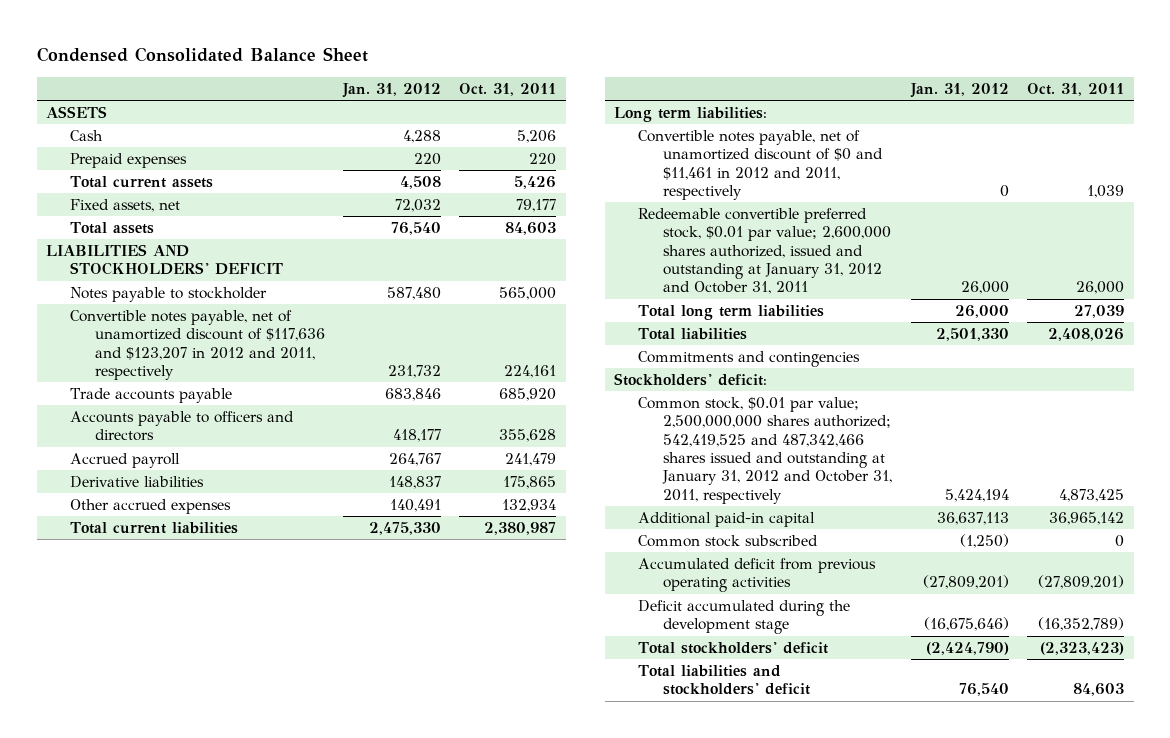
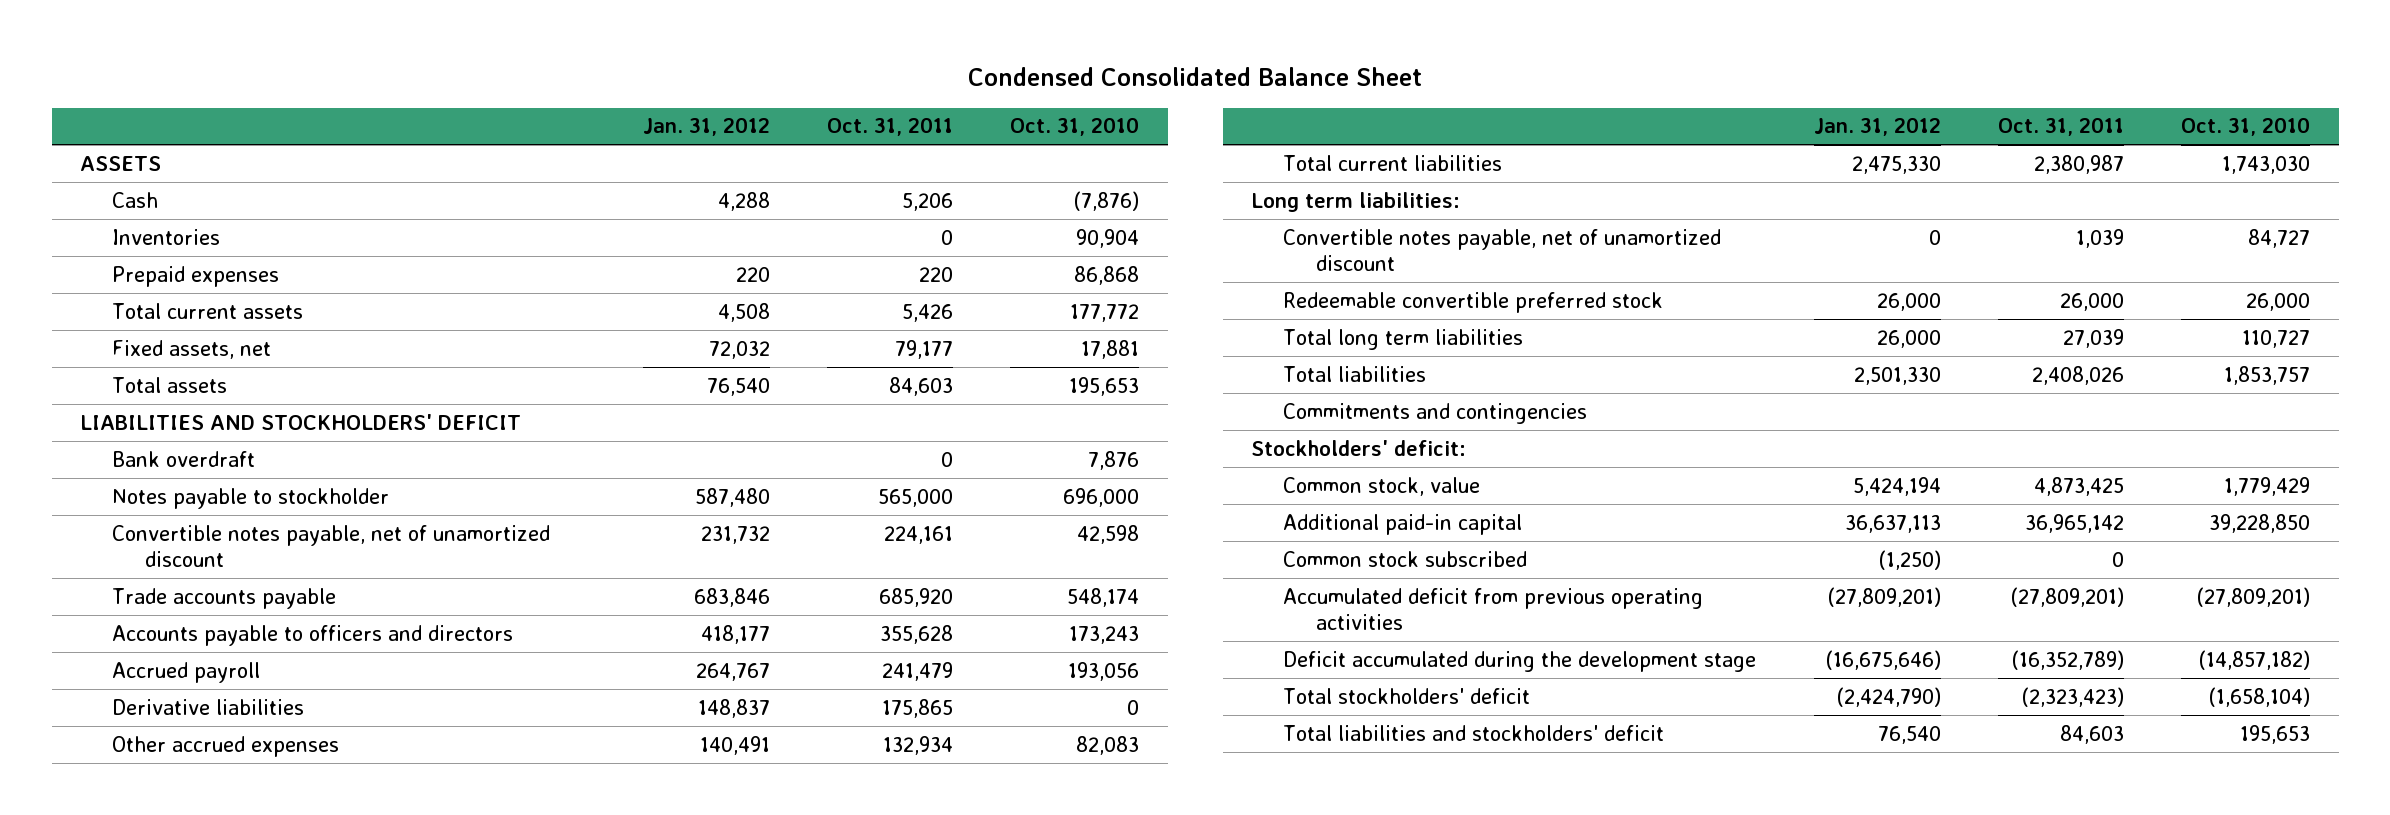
none -> [1010,117,1140,137] Oct. 31, 2010
none -> [112,228,221,245] Inventories
none -> [112,450,256,467] Bank overdraft
[70,310,325,381] Convertible notes payable, net of unamortized discount of $117,636 and $123,207 in 2012 and 2011, respectively -> [112,524,551,567] Convertible notes payable, net of unamortized discount
[638,130,883,201] Convertible notes payable, net of unamortized discount of $0 and $11,461 in 2012 and 2011, respectively -> [1283,228,1722,271] Convertible notes payable, net of unamortized discount
[638,208,891,295] Redeemable convertible preferred stock, $0.01 par value; 2,600,000 shares authorized, issued and outstanding at January 31, 2012 and October 31, 2011 -> [1283,291,1664,313] Redeemable convertible preferred stock
[638,397,892,504] Common stock, $0.01 par value; 2,500,000,000 shares authorized; 542,419,525 and 487,342,466 shares issued and outstanding at January 31, 2012 and October 31, 2011, respectively -> [1283,476,1481,496] Common stock, value

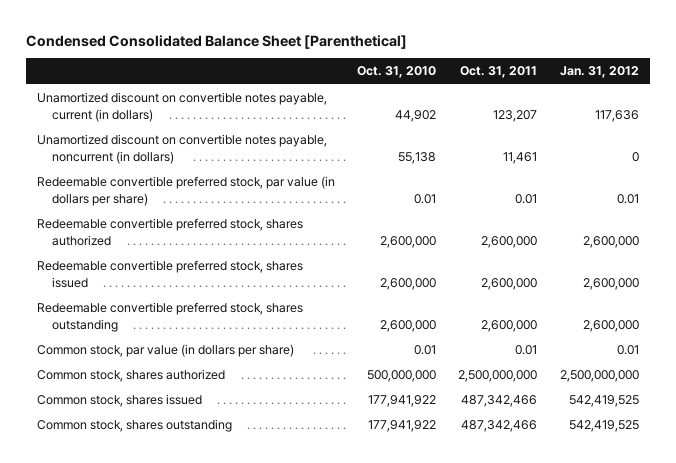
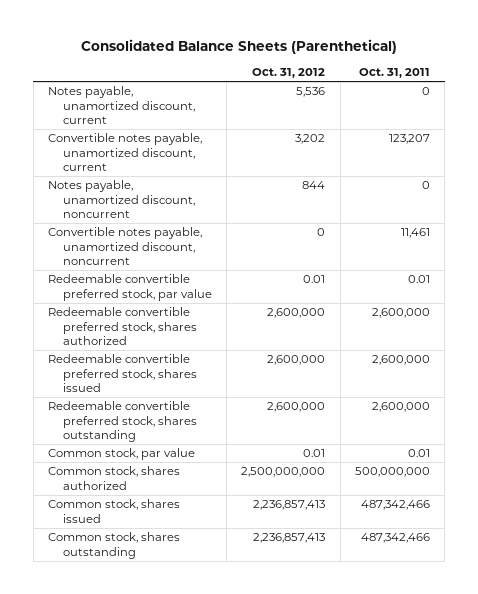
[25,34,407,49] Condensed Consolidated Balance Sheet [Parenthetical] -> [80,39,397,55] Consolidated Balance Sheets (Parenthetical)
[357,66,437,79] Oct. 31, 2010 -> none
[559,66,639,79] Jan. 31, 2012 -> none
none -> [252,68,326,79] Oct. 31, 2012
none -> [47,86,195,125] Notes payable, unamortized discount, current
[37,92,328,122] Unamortized discount on convertible notes payable, current (in dollars) -> [47,133,202,172] Convertible notes payable, unamortized discount, current
none -> [47,180,195,219] Notes payable, unamortized discount, noncurrent
[37,134,328,164] Unamortized discount on convertible notes payable, noncurrent (in dollars) -> [47,227,202,266] Convertible notes payable, unamortized discount, noncurrent
[37,176,336,206] Redeemable convertible preferred stock, par value (in dollars per share) -> [47,274,212,301] Redeemable convertible preferred stock, par value
[37,344,295,358] Common stock, par value (in dollars per share) -> [47,448,195,461] Common stock, par value
[458,370,538,383] 2,500,000,000 -> [355,467,431,478] 500,000,000

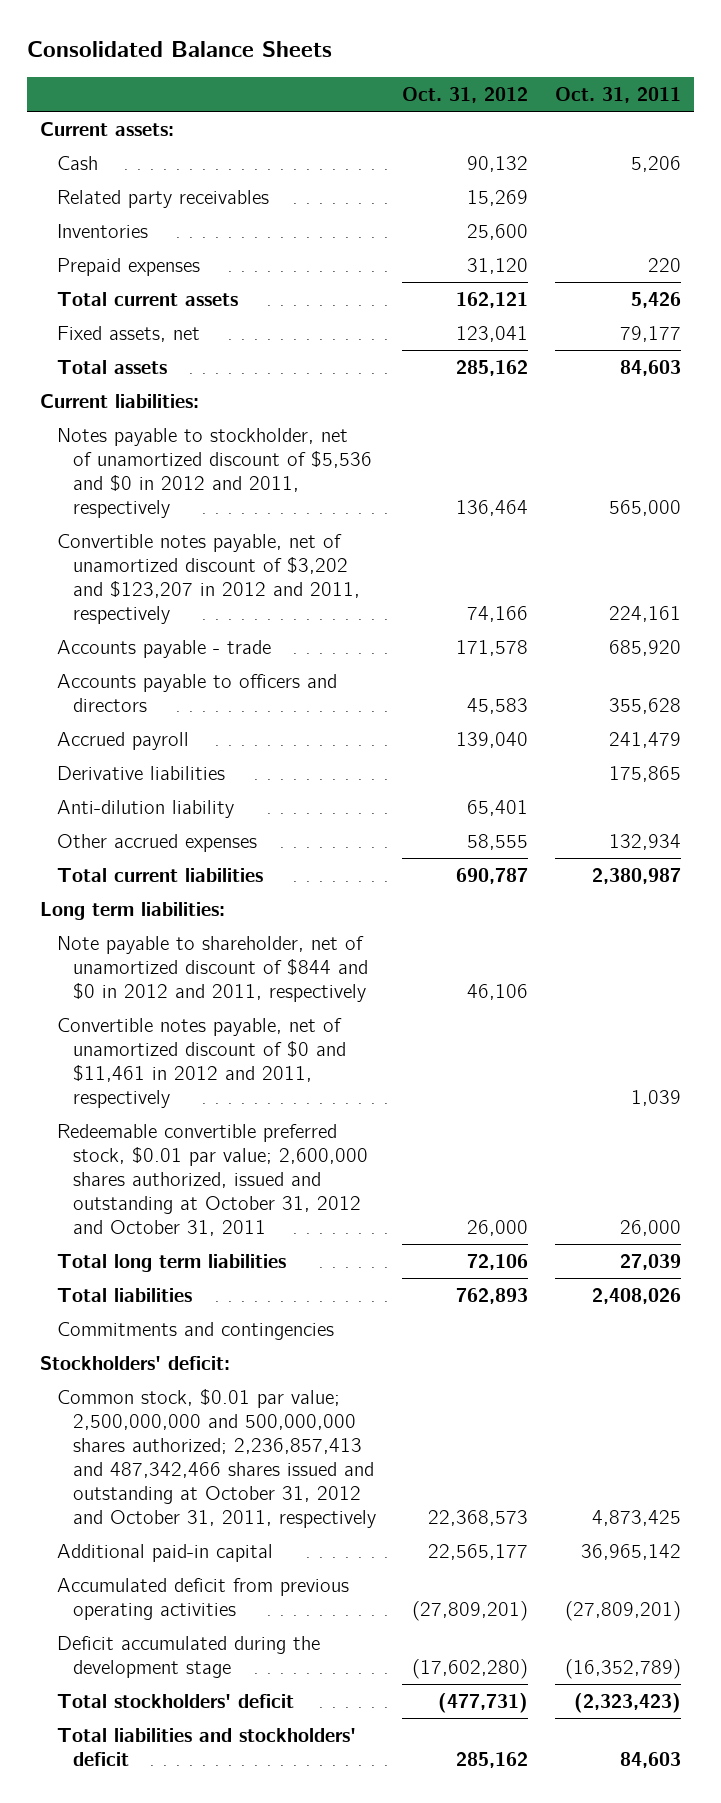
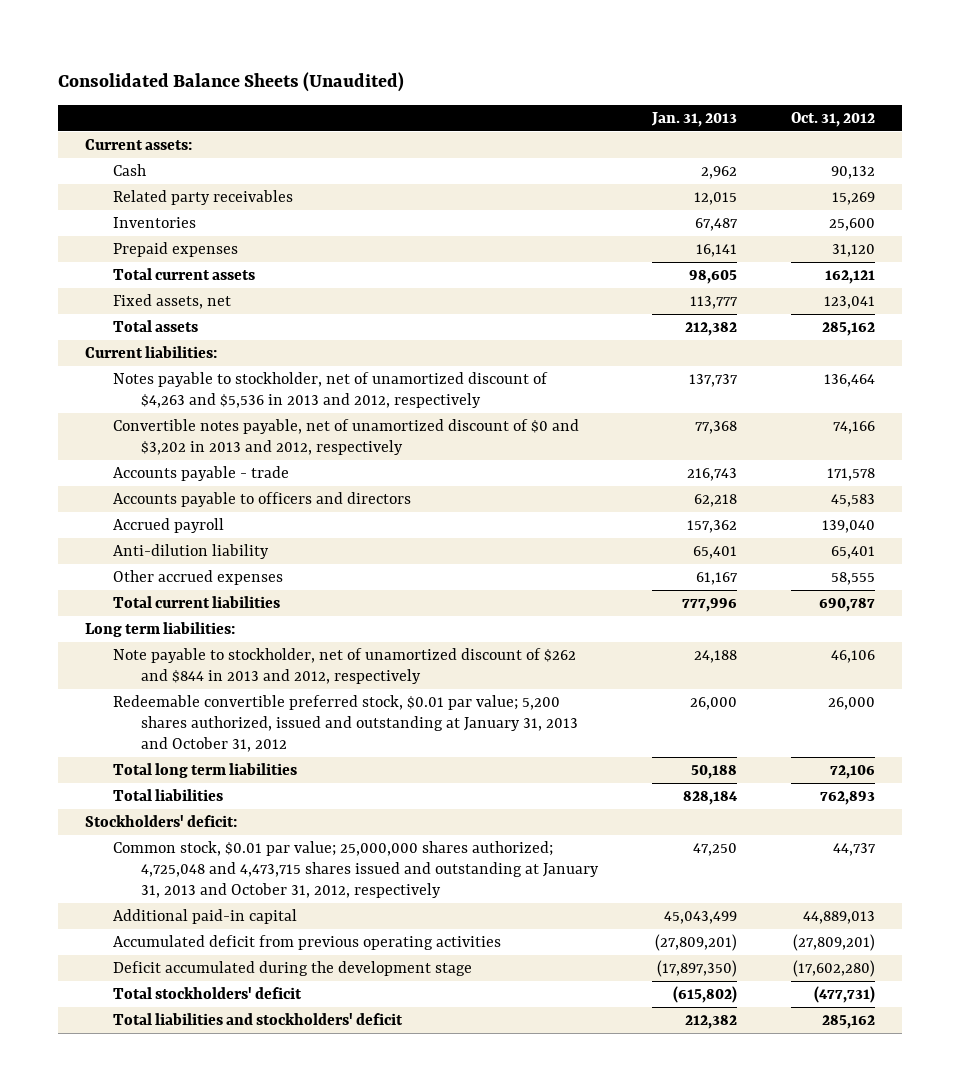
[27,41,333,58] Consolidated Balance Sheets -> [58,71,405,92] Consolidated Balance Sheets (Unaudited)
[554,86,681,103] Oct. 31, 2011 -> none
none -> [651,111,738,127] Jan. 31, 2013
[56,427,372,518] Notes payable to stockholder, net of unamortized discount of $5,536 and $0 in 2012 and 2011, respectively -> [113,372,549,409] Notes payable to stockholder, net of unamortized discount of $4,263 and $5,536 in 2013 and 2012, respectively
[56,533,360,624] Convertible notes payable, net of unamortized discount of $3,202 and $123,207 in 2012 and 2011, respectively -> [113,419,580,456] Convertible notes payable, net of unamortized discount of $0 and $3,202 in 2013 and 2012, respectively
[56,765,225,780] Derivative liabilities -> none
[56,1017,346,1108] Convertible notes payable, net of unamortized discount of $0 and $11,461 in 2012 and 2011, respectively -> none
[56,935,368,1002] Note payable to shareholder, net of unamortized discount of $844 and $0 in 2012 and 2011, respectively -> [113,648,577,685] Note payable to stockholder, net of unamortized discount of $262 and $844 in 2013 and 2012, respectively
[56,1123,368,1237] Redeemable convertible preferred stock, $0.01 par value; 2,600,000 shares authorized, issued and outstanding at October 31, 2012 and October 31, 2011 -> [113,695,579,753] Redeemable convertible preferred stock, $0.01 par value; 5,200 shares authorized, issued and outstanding at January 31, 2013 and October 31, 2012
[56,1321,334,1340] Commitments and contingencies -> none
[56,1388,376,1529] Common stock, $0.01 par value; 2,500,000,000 and 500,000,000 shares authorized; 2,236,857,413 and 487,342,466 shares issued and outstanding at October 31, 2012 and October 31, 2011, respectively -> [113,841,600,899] Common stock, $0.01 par value; 25,000,000 shares authorized; 4,725,048 and 4,473,715 shares issued and outstanding at January 31, 2013 and October 31, 2012, respectively
[428,1510,529,1527] 22,368,573 -> [832,843,876,857] 44,737
[428,1543,529,1560] 22,565,177 -> [802,911,875,925] 44,889,013

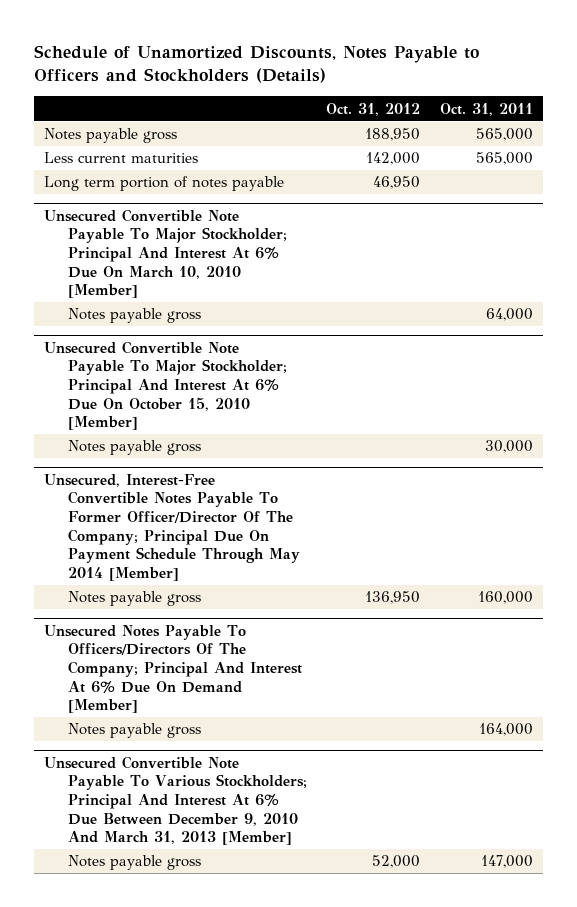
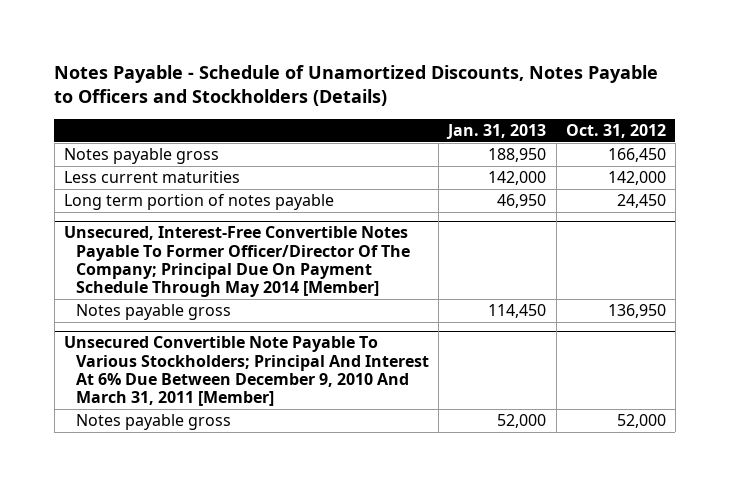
[34,44,480,84] Schedule of Unamortized Discounts, Notes Payable to Officers and Stockholders (Details) -> [54,64,659,107] Notes Payable - Schedule of Unamortized Discounts, Notes Payable to Officers and Stockholders (Details)
[439,102,533,116] Oct. 31, 2011 -> none
none -> [446,124,547,140] Jan. 31, 2013
[365,128,421,142] 188,950 -> [607,148,666,163] 166,450
[44,208,287,299] Unsecured Convertible Note Payable To Major Stockholder; Principal And Interest At 6% Due On March 10, 2010 [Member] -> none
[67,308,201,324] Notes payable gross -> none
[44,340,287,431] Unsecured Convertible Note Payable To Major Stockholder; Principal And Interest At 6% Due On October 15, 2010 [Member] -> none
[67,440,201,456] Notes payable gross -> none
[373,176,421,190] 46,950 -> [616,194,666,209] 24,450
[44,624,302,714] Unsecured Notes Payable To Officers/Directors Of The Company; Principal And Interest At 6% Due On Demand [Member] -> none
[67,723,201,739] Notes payable gross -> none
[44,755,307,846] Unsecured Convertible Note Payable To Various Stockholders; Principal And Interest At 6% Due Between December 9, 2010 And March 31, 2013 [Member] -> [63,336,430,407] Unsecured Convertible Note Payable To Various Stockholders; Principal And Interest At 6% Due Between December 9, 2010 And March 31, 2011 [Member]

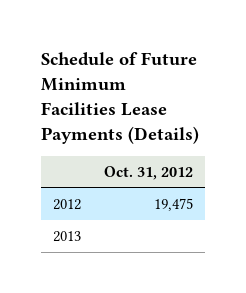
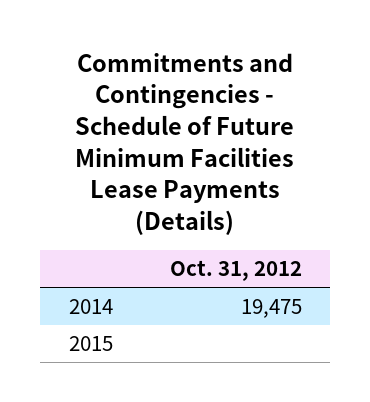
[40,52,199,144] Schedule of Future Minimum Facilities Lease Payments (Details) -> [75,52,295,236] Commitments and Contingencies - Schedule of Future Minimum Facilities Lease Payments (Details)
[52,198,81,210] 2012 -> [68,298,113,314] 2014
[52,230,81,242] 2013 -> [68,335,113,351] 2015

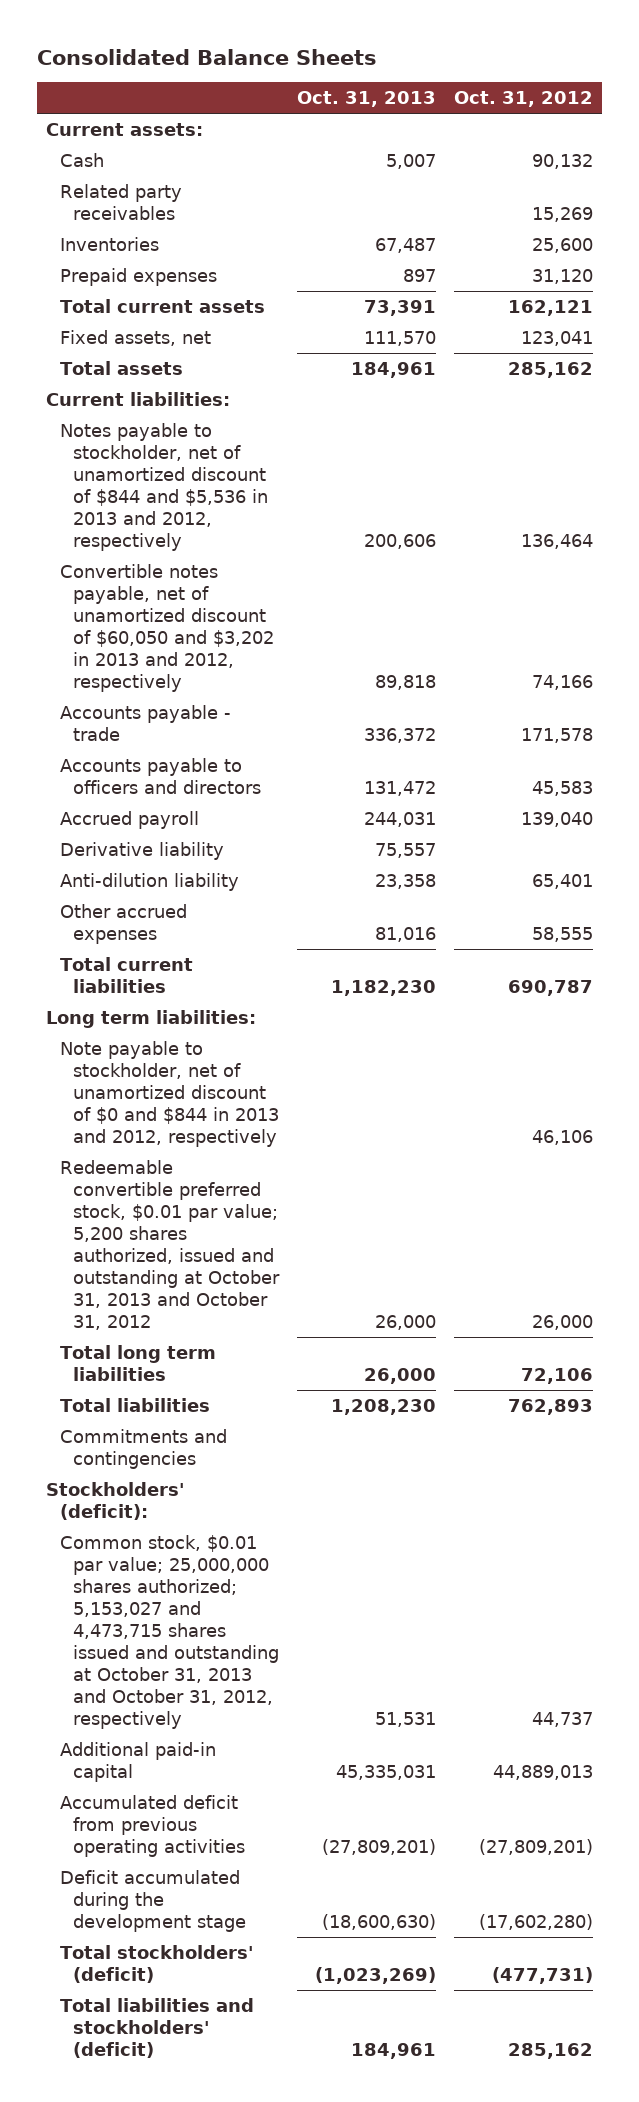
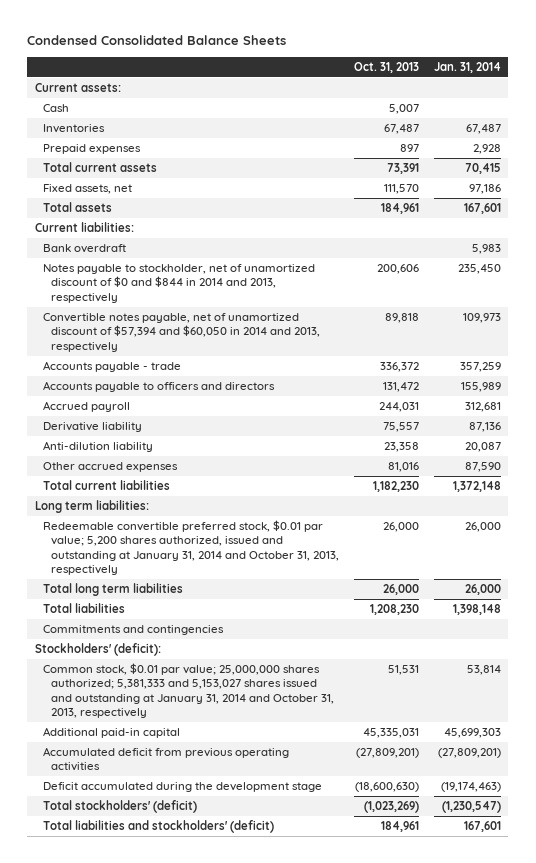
[37,48,378,65] Consolidated Balance Sheets -> [27,35,287,46] Condensed Consolidated Balance Sheets
[453,91,593,108] Oct. 31, 2012 -> none
none -> [433,61,501,73] Jan. 31, 2014
[59,183,182,221] Related party receivables -> none
none -> [42,244,126,254] Bank overdraft
[59,422,269,552] Notes payable to stockholder, net of unamortized discount of $844 and $5,536 in 2013 and 2012, respectively -> [42,264,315,303] Notes payable to stockholder, net of unamortized discount of $0 and $844 in 2014 and 2013, respectively
[59,563,275,693] Convertible notes payable, net of unamortized discount of $60,050 and $3,202 in 2013 and 2012, respectively -> [42,313,321,352] Convertible notes payable, net of unamortized discount of $57,394 and $60,050 in 2014 and 2013, respectively
[59,1040,280,1148] Note payable to stockholder, net of unamortized discount of $0 and $844 in 2013 and 2012, respectively -> none
[59,1159,281,1331] Redeemable convertible preferred stock, $0.01 par value; 5,200 shares authorized, issued and outstanding at October 31, 2013 and October 31, 2012 -> [42,520,340,575] Redeemable convertible preferred stock, $0.01 par value; 5,200 shares authorized, issued and outstanding at January 31, 2014 and October 31, 2013, respectively
[59,1534,280,1730] Common stock, $0.01 par value; 25,000,000 shares authorized; 5,153,027 and 4,473,715 shares issued and outstanding at October 31, 2013 and October 31, 2012, respectively -> [42,663,335,718] Common stock, $0.01 par value; 25,000,000 shares authorized; 5,381,333 and 5,153,027 shares issued and outstanding at January 31, 2014 and October 31, 2013, respectively

